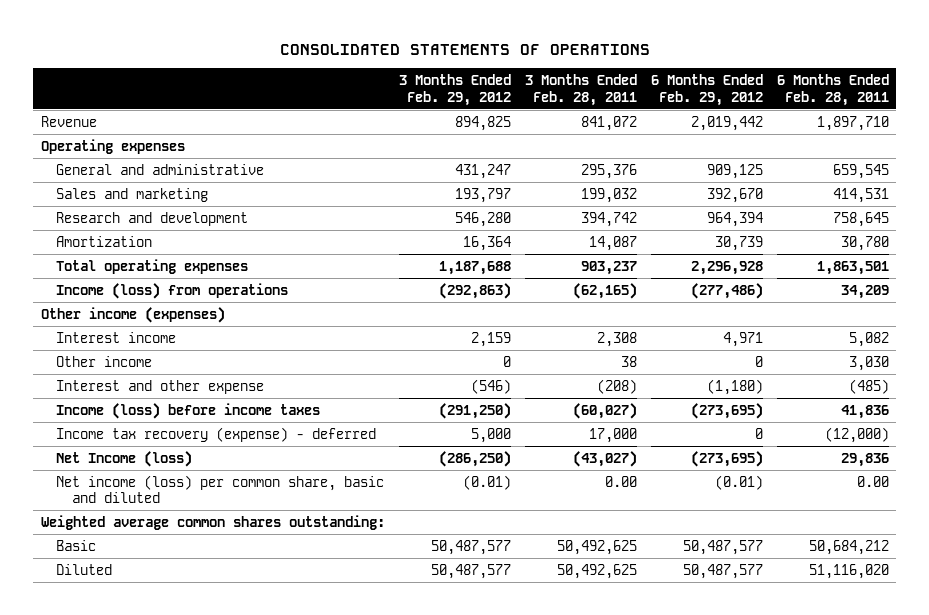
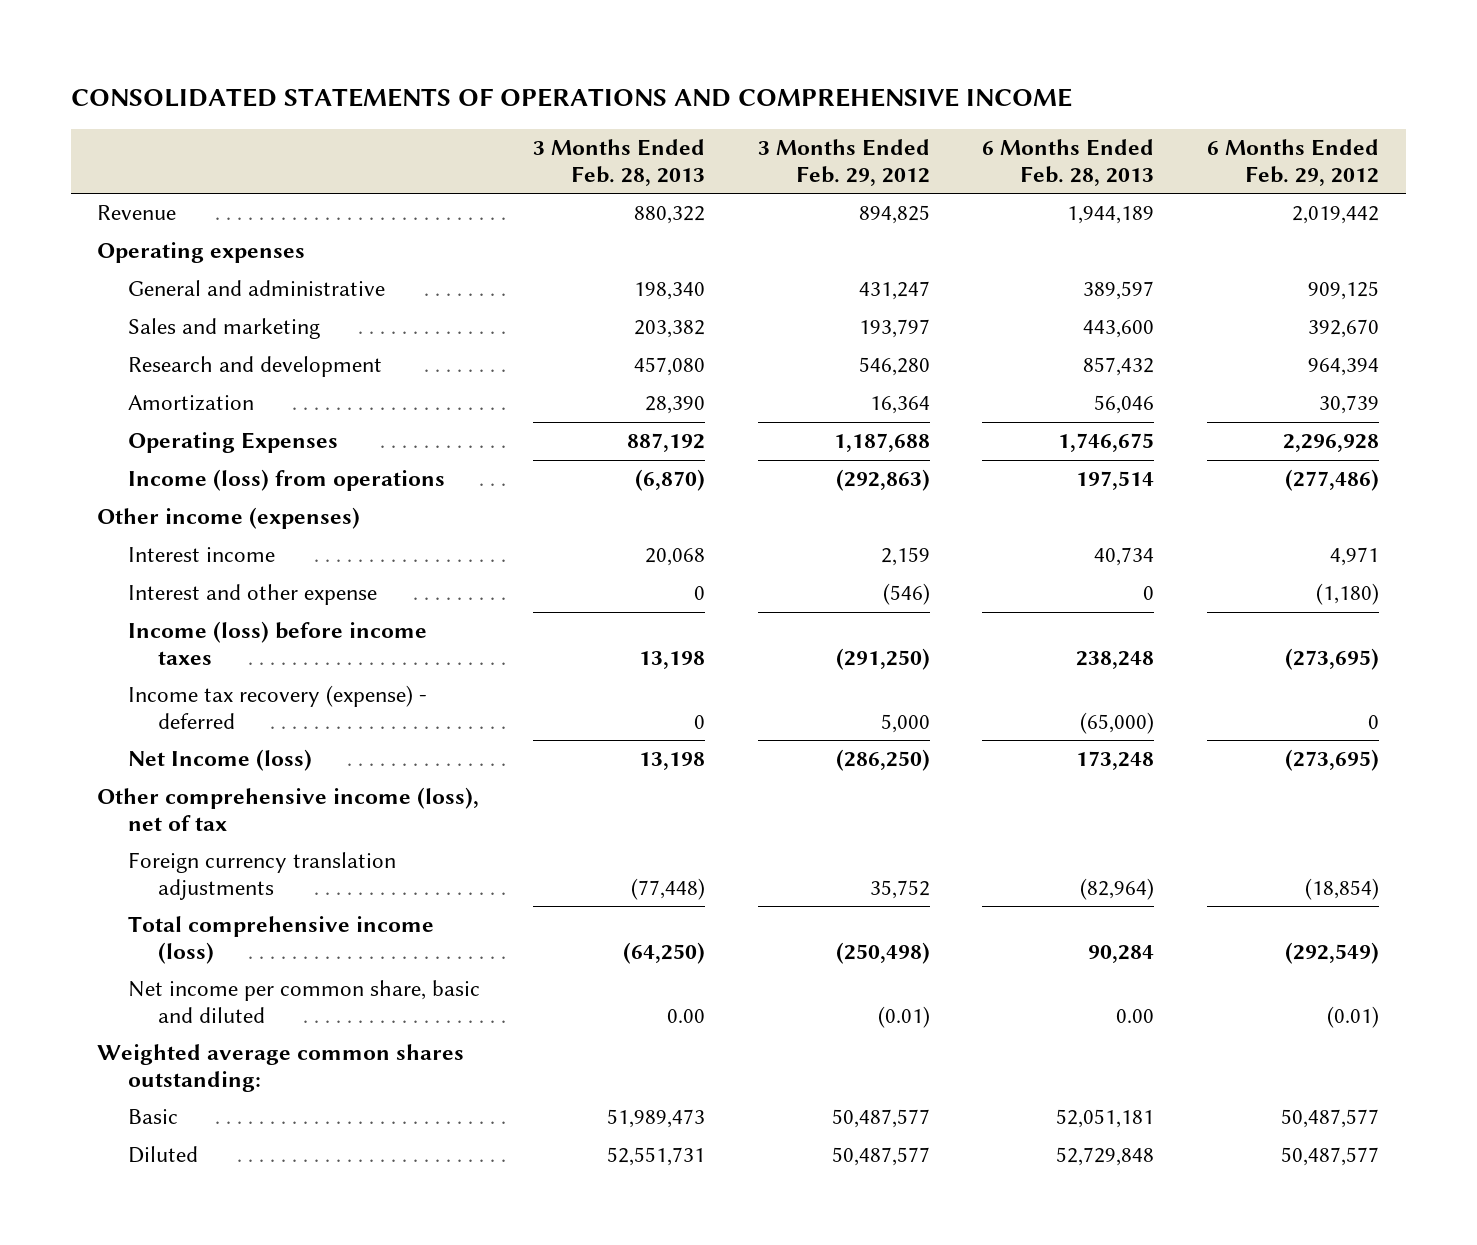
[279,43,650,55] CONSOLIDATED STATEMENTS OF OPERATIONS -> [70,88,1072,108] CONSOLIDATED STATEMENTS OF OPERATIONS AND COMPREHENSIVE INCOME
[524,74,637,106] 3 Months Ended Feb. 28, 2011 -> none
[776,74,889,106] 6 Months Ended Feb. 28, 2011 -> none
none -> [532,139,705,186] 3 Months Ended Feb. 28, 2013
none -> [982,139,1155,186] 6 Months Ended Feb. 28, 2013
[56,258,249,274] Total operating expenses -> [127,432,338,454] Operating Expenses
[56,355,153,367] Other income -> none
none -> [97,787,480,831] Other comprehensive income (loss), net of tax
none -> [127,852,396,900] Foreign currency translation adjustments
none -> [127,916,434,964] Total comprehensive income (loss)
[56,474,385,504] Net income (loss) per common share, basic and diluted -> [127,980,480,1023] Net income per common share, basic and diluted

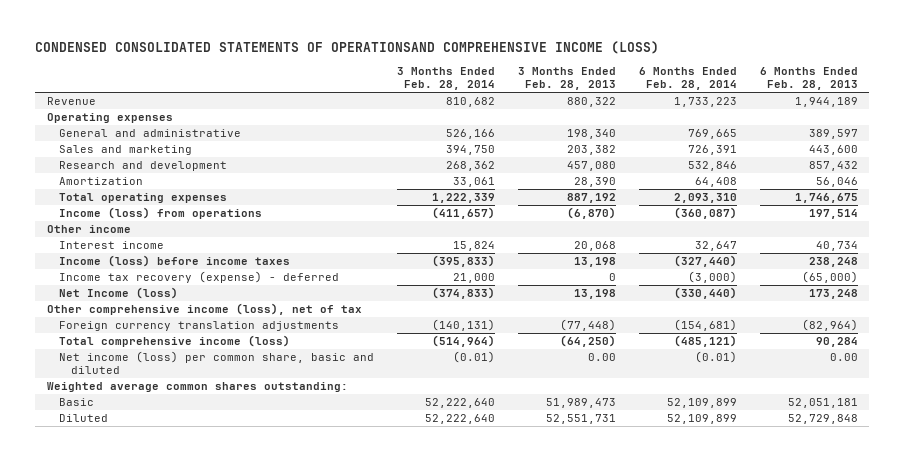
[70,88,1072,108] CONSOLIDATED STATEMENTS OF OPERATIONS AND COMPREHENSIVE INCOME -> [35,41,660,55] CONDENSED CONSOLIDATED STATEMENTS OF OPERATIONSAND COMPREHENSIVE INCOME (LOSS)
[757,139,930,186] 3 Months Ended Feb. 29, 2012 -> none
[1207,139,1380,186] 6 Months Ended Feb. 29, 2012 -> none
none -> [396,67,495,91] 3 Months Ended Feb. 28, 2014
none -> [638,67,737,91] 6 Months Ended Feb. 28, 2014
[127,432,338,454] Operating Expenses -> [58,192,227,203] Total operating expenses
[97,507,361,530] Other income (expenses) -> [46,224,131,233] Other income
[127,584,377,606] Interest and other expense -> none
[127,980,480,1023] Net income per common share, basic and diluted -> [58,350,374,374] Net income (loss) per common share, basic and diluted

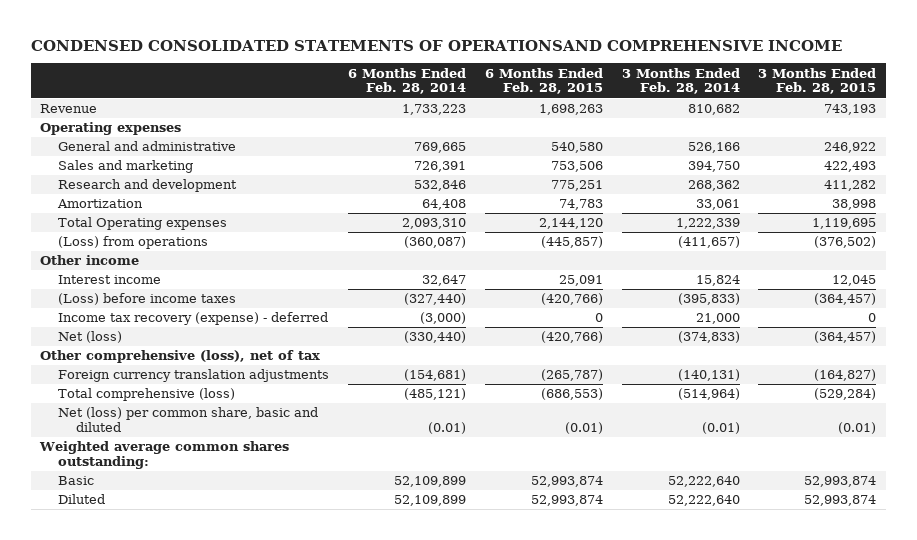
[35,41,660,55] CONDENSED CONSOLIDATED STATEMENTS OF OPERATIONSAND COMPREHENSIVE INCOME (LOSS) -> [31,39,843,51] CONDENSED CONSOLIDATED STATEMENTS OF OPERATIONSAND COMPREHENSIVE INCOME
[517,67,616,91] 3 Months Ended Feb. 28, 2013 -> none
[759,67,858,91] 6 Months Ended Feb. 28, 2013 -> none
none -> [484,67,603,95] 6 Months Ended Feb. 28, 2015
none -> [758,67,877,95] 3 Months Ended Feb. 28, 2015
[58,192,227,203] Total operating expenses -> [58,217,228,231] Total Operating expenses
[58,206,262,219] Income (loss) from operations -> [58,236,209,250] (Loss) from operations
[58,254,290,267] Income (loss) before income taxes -> [58,293,237,306] (Loss) before income taxes
[58,286,178,299] Net Income (loss) -> [58,331,123,344] Net (loss)
[46,302,362,315] Other comprehensive income (loss), net of tax -> [40,350,321,364] Other comprehensive (loss), net of tax
[58,334,290,347] Total comprehensive income (loss) -> [58,388,236,402] Total comprehensive (loss)
[58,350,374,374] Net income (loss) per common share, basic and diluted -> [58,407,319,433] Net (loss) per common share, basic and diluted

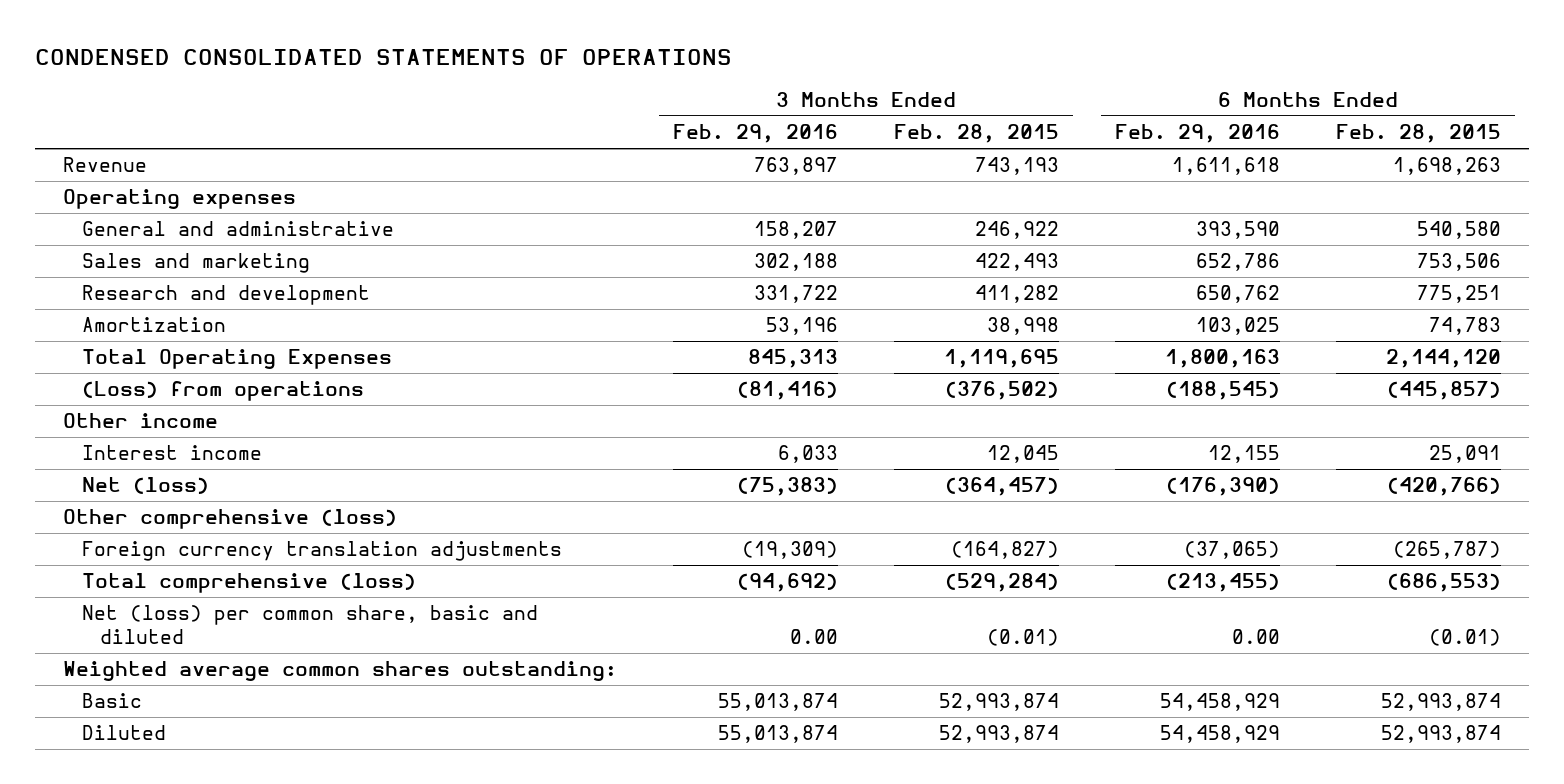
[31,39,843,51] CONDENSED CONSOLIDATED STATEMENTS OF OPERATIONSAND COMPREHENSIVE INCOME -> [35,48,733,65] CONDENSED CONSOLIDATED STATEMENTS OF OPERATIONS
[347,67,466,95] 6 Months Ended Feb. 28, 2014 -> none
[621,67,740,95] 3 Months Ended Feb. 28, 2014 -> none
none -> [673,124,839,144] Feb. 29, 2016
none -> [1114,124,1280,144] Feb. 29, 2016
[58,217,228,231] Total Operating expenses -> [81,349,392,370] Total Operating Expenses
[58,293,237,306] (Loss) before income taxes -> none
[58,312,329,326] Income tax recovery (expense) - deferred -> none
[40,350,321,364] Other comprehensive (loss), net of tax -> [63,509,398,530] Other comprehensive (loss)

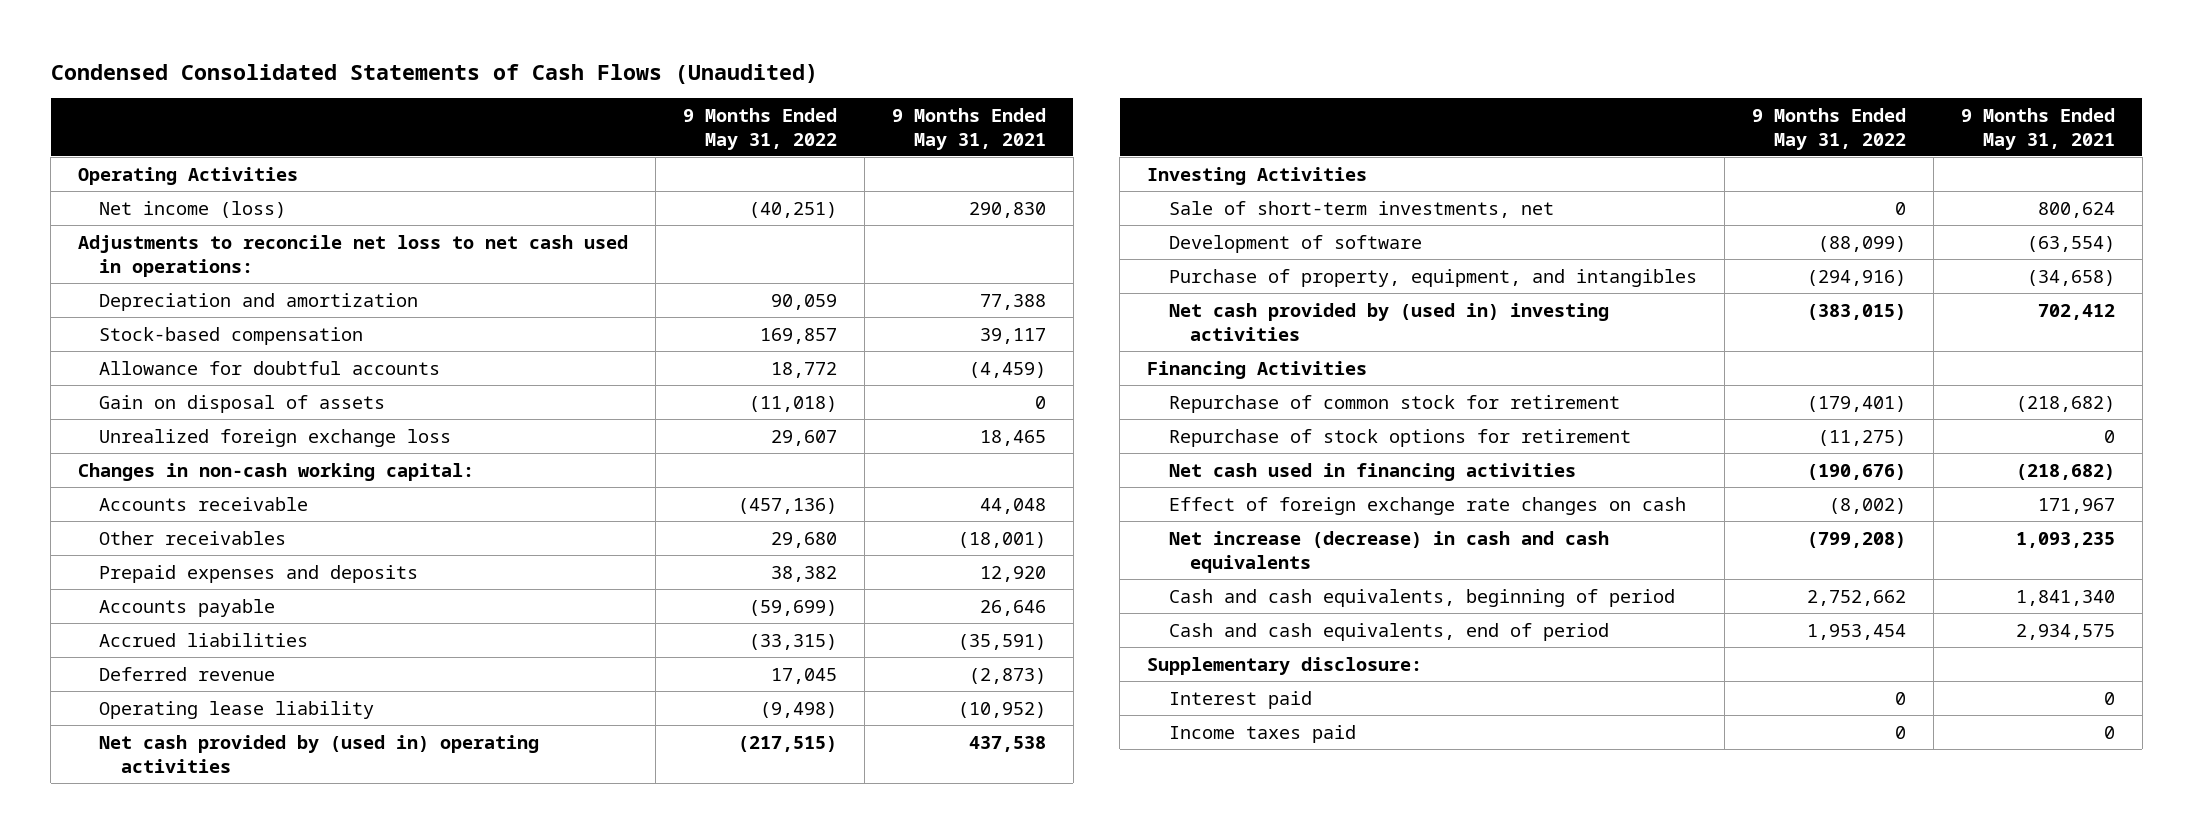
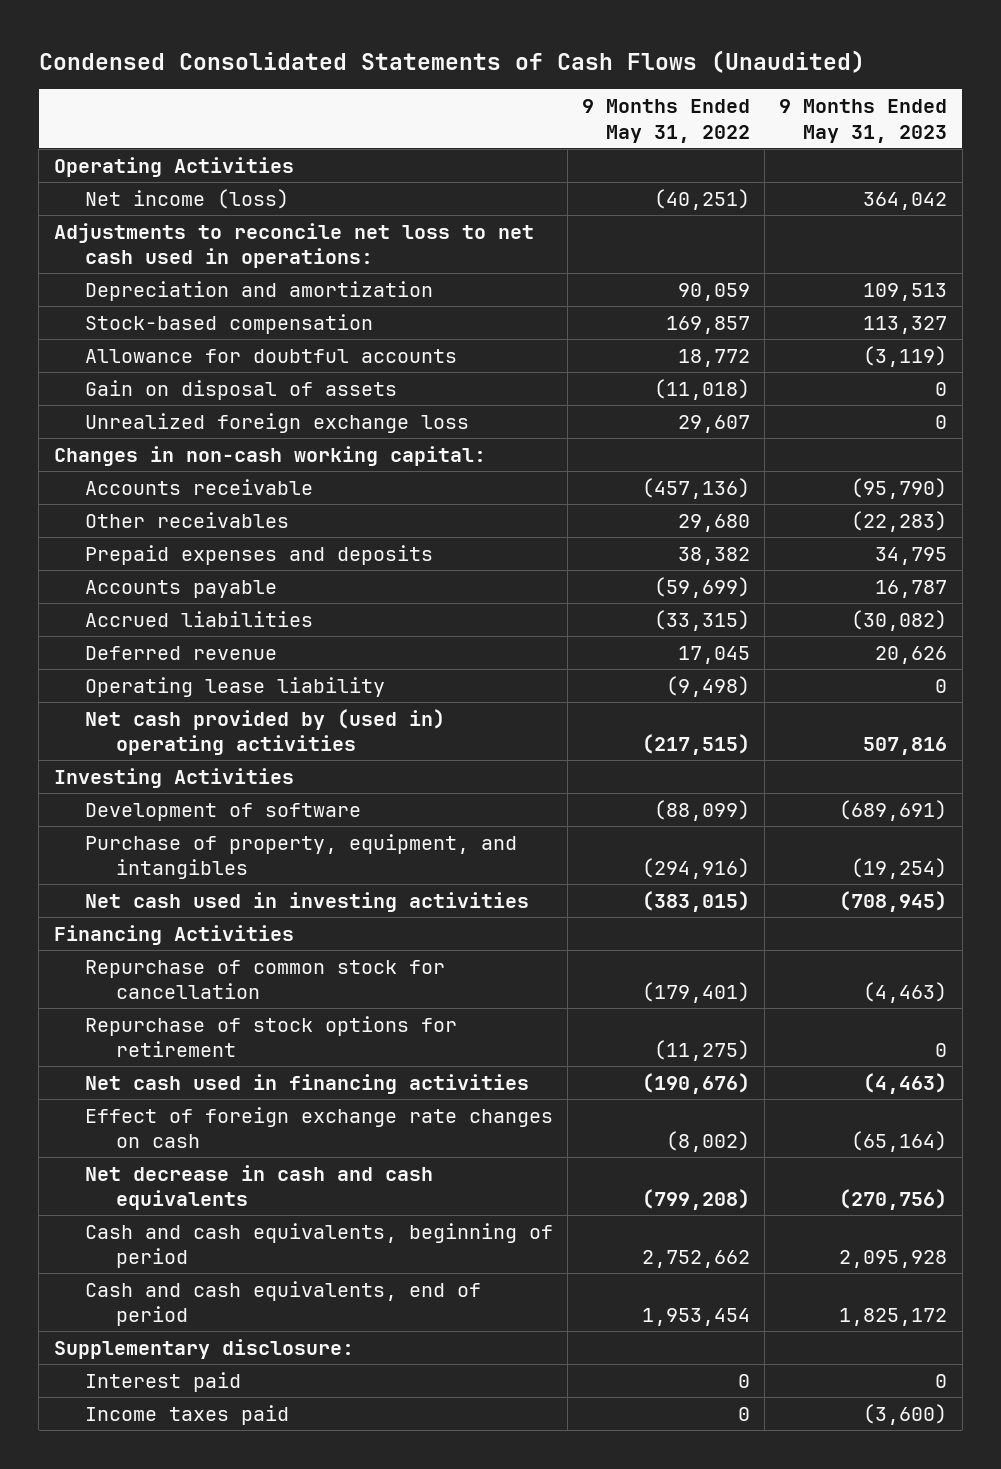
[891,107,1046,150] 9 Months Ended May 31, 2021 -> none
none -> [779,99,948,143] 9 Months Ended May 31, 2023
[1168,200,1554,218] Sale of short-term investments, net -> none
[1168,302,1609,341] Net cash provided by (used in) investing activities -> [84,891,529,912] Net cash used in investing activities
[1168,394,1620,413] Repurchase of common stock for retirement -> [84,959,445,1000] Repurchase of common stock for cancellation
[1168,530,1609,573] Net increase (decrease) in cash and cash equivalents -> [84,1164,433,1211] Net decrease in cash and cash equivalents

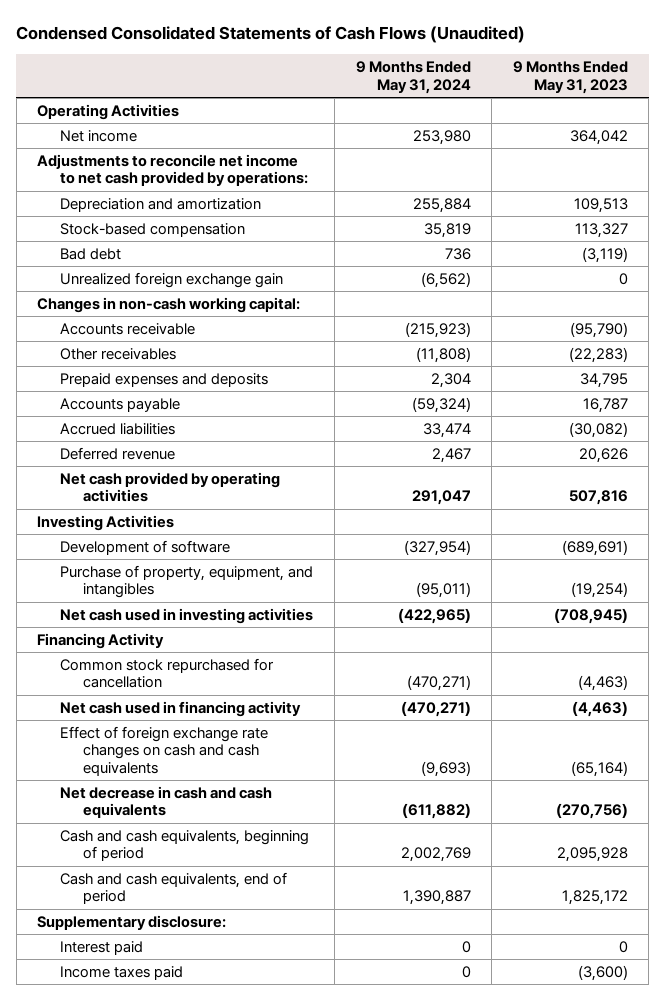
[582,99,751,143] 9 Months Ended May 31, 2022 -> none
none -> [355,61,471,94] 9 Months Ended May 31, 2024
[84,188,289,209] Net income (loss) -> [60,129,138,142] Net income
[53,222,534,269] Adjustments to reconcile net loss to net cash used in operations: -> [37,153,309,187] Adjustments to reconcile net income to net cash provided by operations:
[84,379,397,400] Gain on disposal of assets -> none
[84,348,457,363] Allowance for doubtful accounts -> [60,247,122,260] Bad debt
[84,412,469,433] Unrealized foreign exchange loss -> [60,271,284,288] Unrealized foreign exchange gain
[84,676,385,697] Operating lease liability -> none
[84,708,445,756] Net cash provided by (used in) operating activities -> [60,471,281,503] Net cash provided by operating activities
[84,1015,457,1058] Repurchase of stock options for retirement -> none
[53,924,294,945] Financing Activities -> [37,632,165,649] Financing Activity
[84,959,445,1000] Repurchase of common stock for cancellation -> [60,657,275,689] Common stock repurchased for cancellation
[84,1073,529,1094] Net cash used in financing activities -> [60,700,302,717] Net cash used in financing activity
[84,1106,553,1149] Effect of foreign exchange rate changes on cash -> [60,725,269,776] Effect of foreign exchange rate changes on cash and cash equivalents

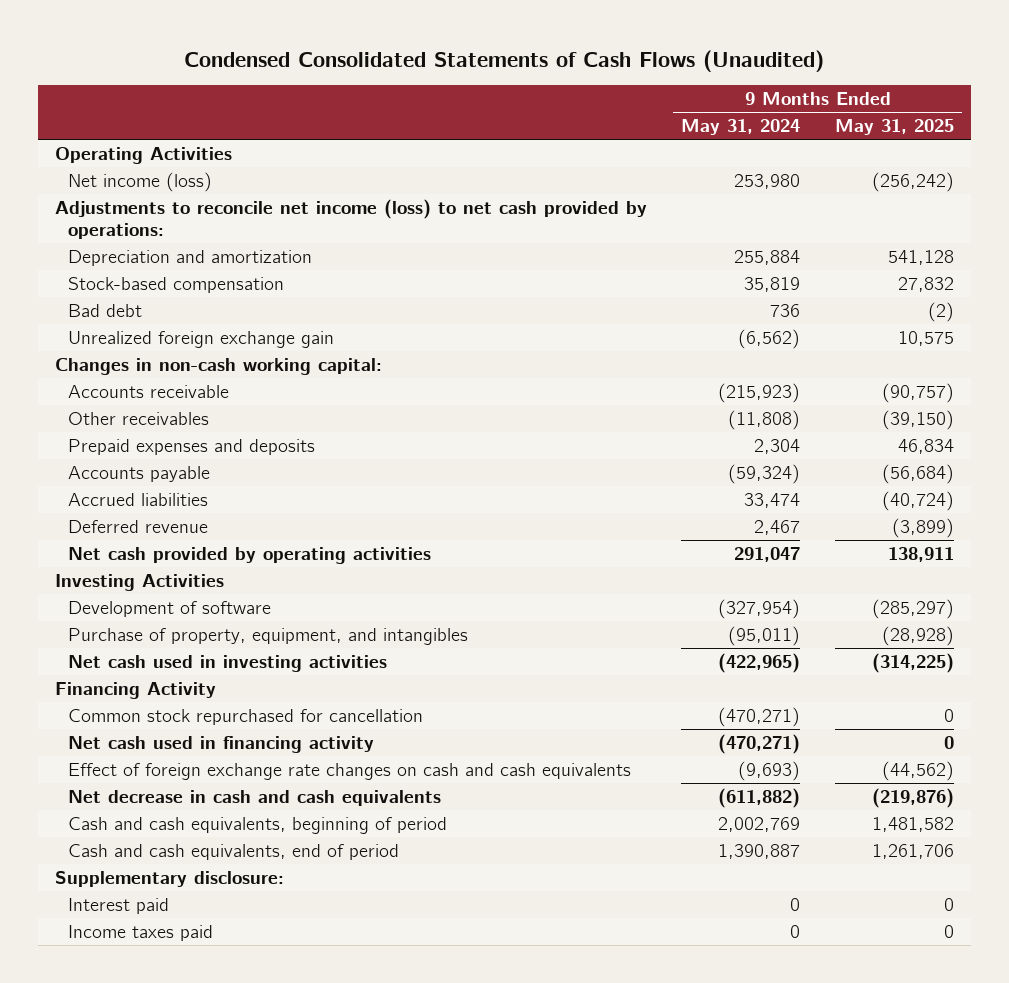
[512,61,628,94] 9 Months Ended May 31, 2023 -> none
none -> [834,118,954,135] May 31, 2025
[60,129,138,142] Net income -> [68,171,213,192] Net income (loss)
[37,153,309,187] Adjustments to reconcile net income to net cash provided by operations: -> [55,198,648,239] Adjustments to reconcile net income (loss) to net cash provided by operations:

